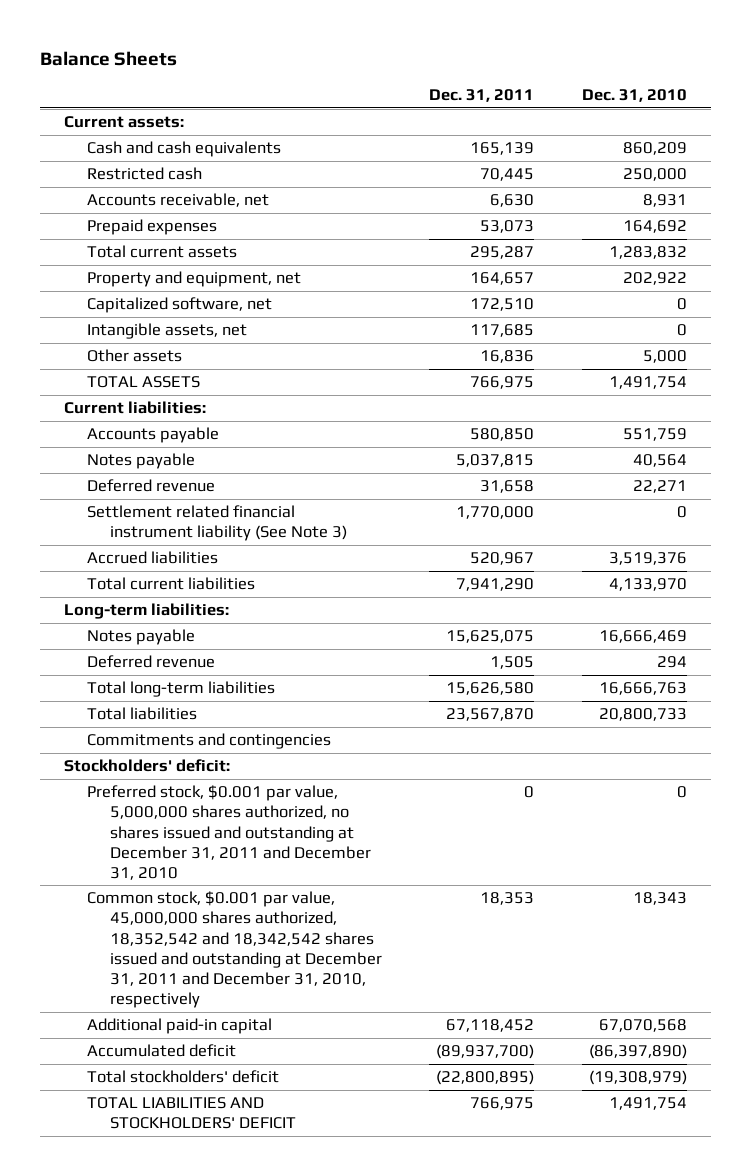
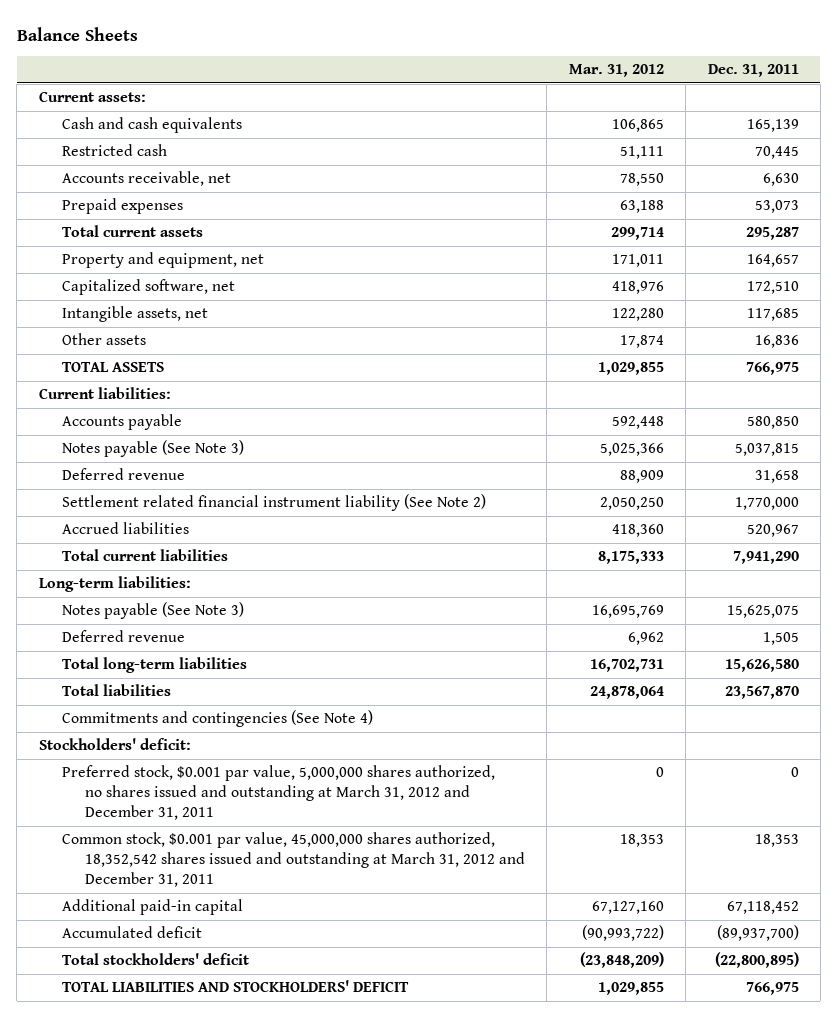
[582,89,688,103] Dec. 31, 2010 -> none
none -> [568,64,664,78] Mar. 31, 2012
[86,453,195,470] Notes payable -> [61,440,244,458] Notes payable (See Note 3)
[86,505,347,542] Settlement related financial instrument liability (See Note 3) -> [61,494,486,512] Settlement related financial instrument liability (See Note 2)
[86,629,195,646] Notes payable -> [61,602,244,620] Notes payable (See Note 3)
[86,733,331,750] Commitments and contingencies -> [61,710,373,728] Commitments and contingencies (See Note 4)
[86,785,371,880] Preferred stock, $0.001 par value, 5,000,000 shares authorized, no shares issued and outstanding at December 31, 2011 and December 31, 2010 -> [61,765,495,821] Preferred stock, $0.001 par value, 5,000,000 shares authorized, no shares issued and outstanding at March 31, 2012 and December 31, 2011
[86,891,382,1009] Common stock, $0.001 par value, 45,000,000 shares authorized, 18,352,542 and 18,342,542 shares issued and outstanding at December 31, 2011 and December 31, 2010, respectively -> [61,832,526,888] Common stock, $0.001 par value, 45,000,000 shares authorized, 18,352,542 shares issued and outstanding at March 31, 2012 and December 31, 2011

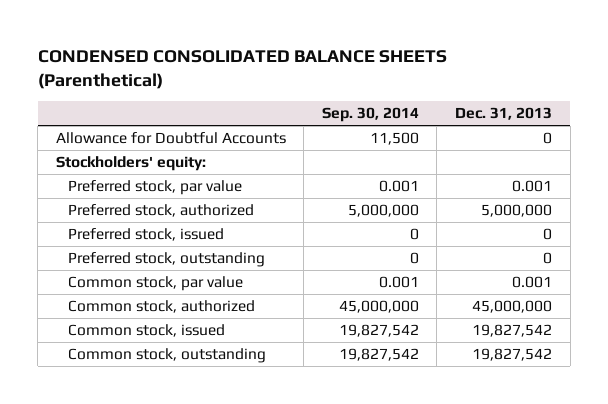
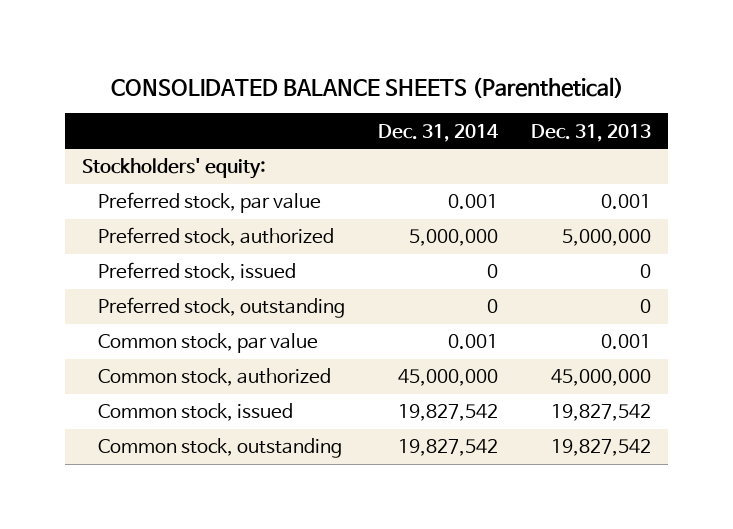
[37,49,447,89] CONDENSED CONSOLIDATED BALANCE SHEETS (Parenthetical) -> [110,76,624,98] CONSOLIDATED BALANCE SHEETS (Parenthetical)
[321,107,419,123] Sep. 30, 2014 -> none
none -> [378,123,500,142] Dec. 31, 2014
[55,132,286,145] Allowance for Doubtful Accounts -> none

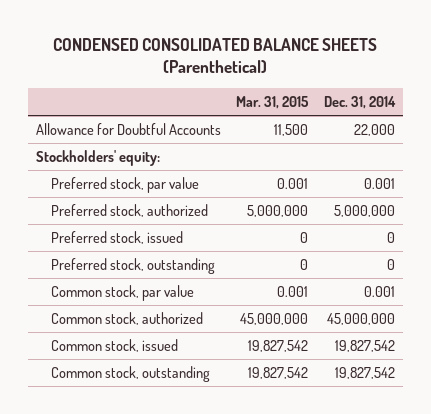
[110,76,624,98] CONSOLIDATED BALANCE SHEETS (Parenthetical) -> [53,37,378,74] CONDENSED CONSOLIDATED BALANCE SHEETS (Parenthetical)
[531,123,652,142] Dec. 31, 2013 -> none
none -> [236,95,310,109] Mar. 31, 2015
none -> [35,122,221,135] Allowance for Doubtful Accounts

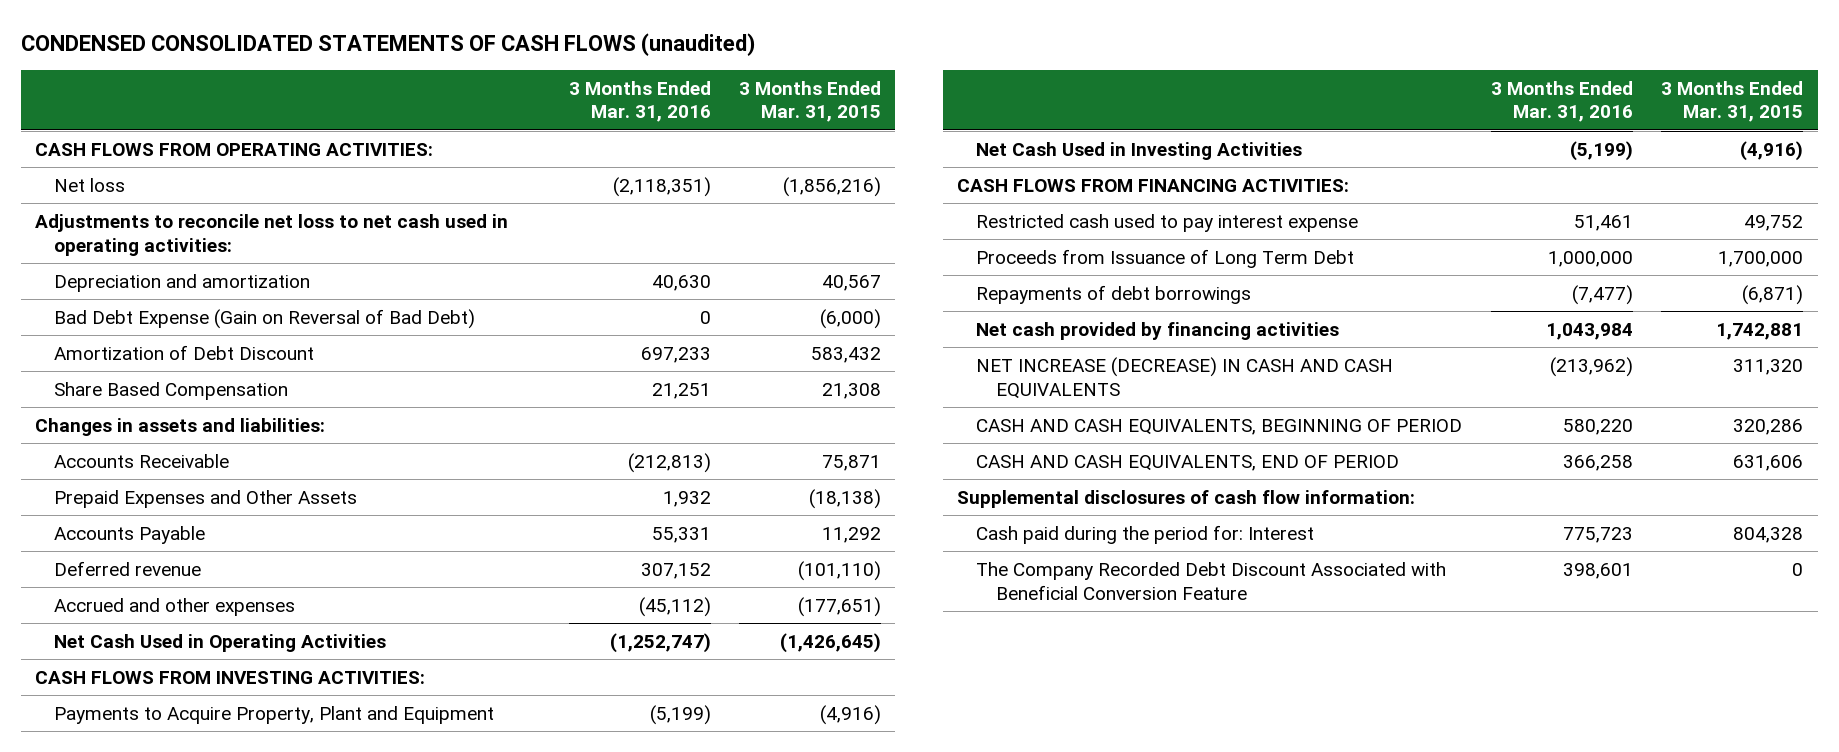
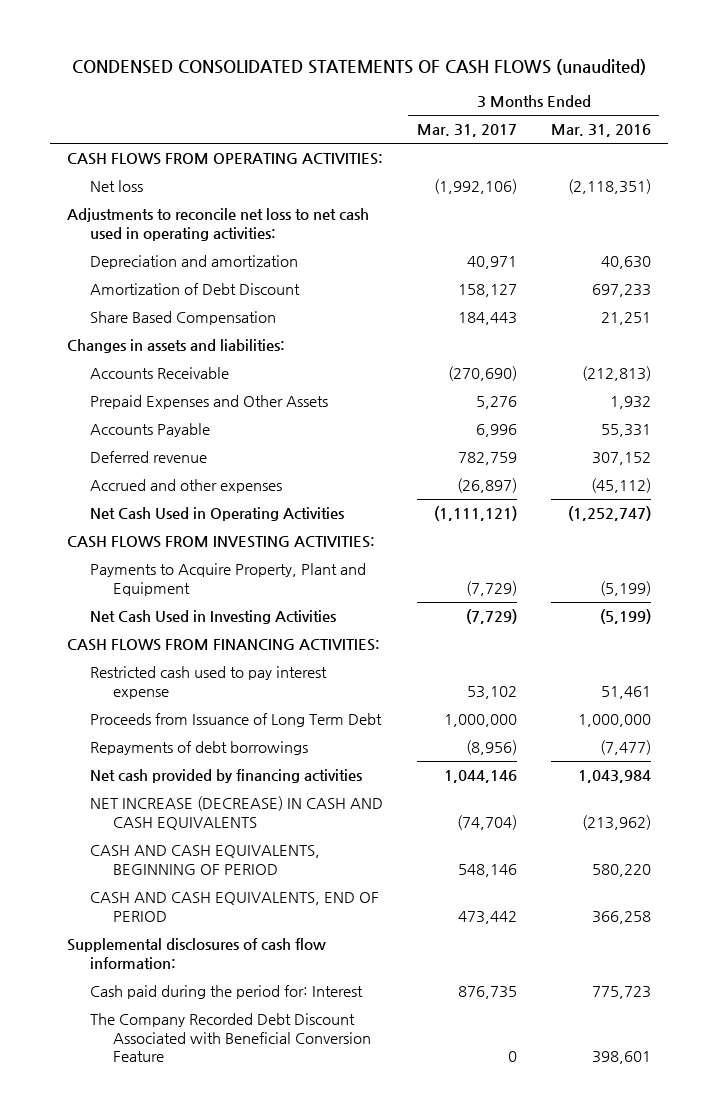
[739,80,882,123] 3 Months Ended Mar. 31, 2015 -> none
none -> [416,124,517,138] Mar. 31, 2017
[54,308,476,329] Bad Debt Expense (Gain on Reversal of Bad Debt) -> none

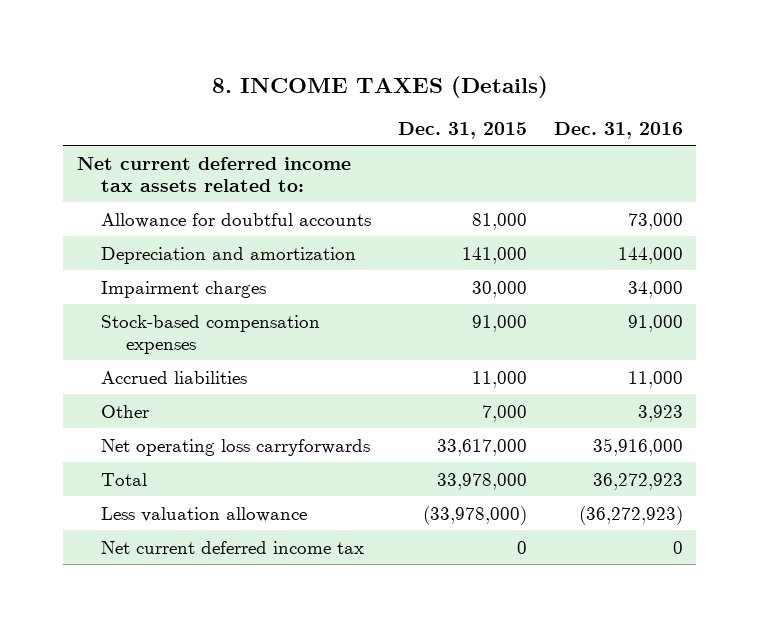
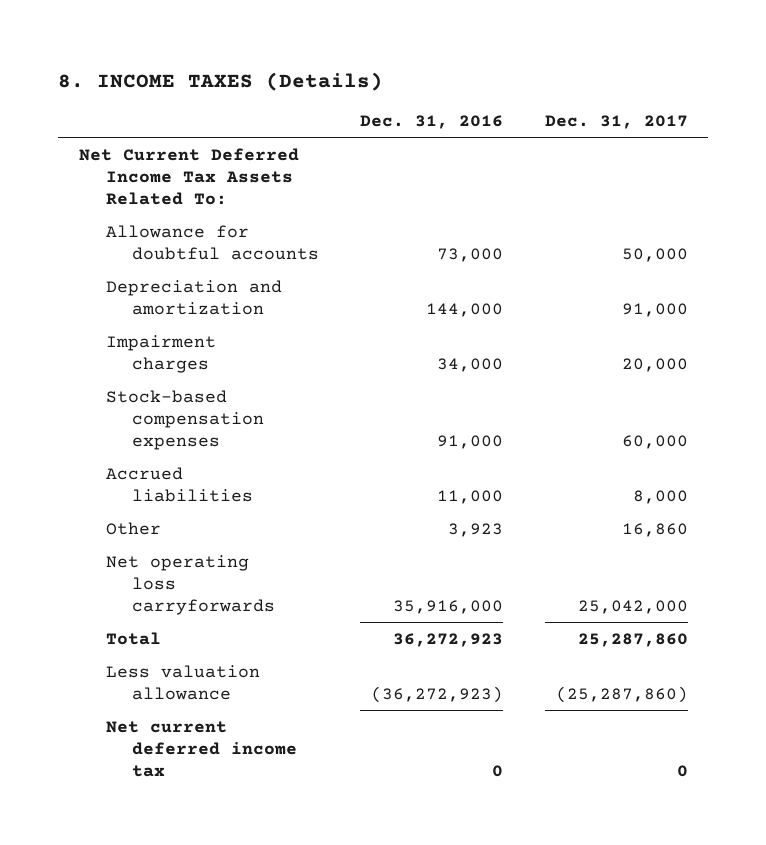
[398,121,528,139] Dec. 31, 2015 -> none
none -> [544,115,688,130] Dec. 31, 2017
[76,156,351,192] Net current deferred income tax assets related to: -> [78,147,299,206] Net Current Deferred Income Tax Assets Related To:

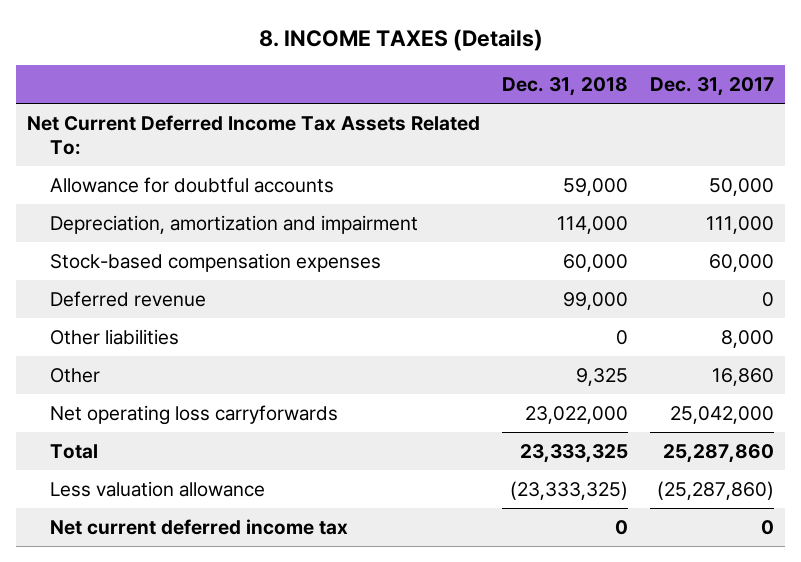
[360,115,504,130] Dec. 31, 2016 -> none
none -> [502,76,629,96] Dec. 31, 2018
[105,334,216,373] Impairment charges -> none
[105,279,282,315] Depreciation and amortization -> [49,214,418,234] Depreciation, amortization and impairment
[621,302,688,317] 91,000 -> [706,215,775,234] 111,000
none -> [49,290,206,307] Deferred revenue
[105,466,254,502] Accrued liabilities -> [49,328,179,345] Other liabilities

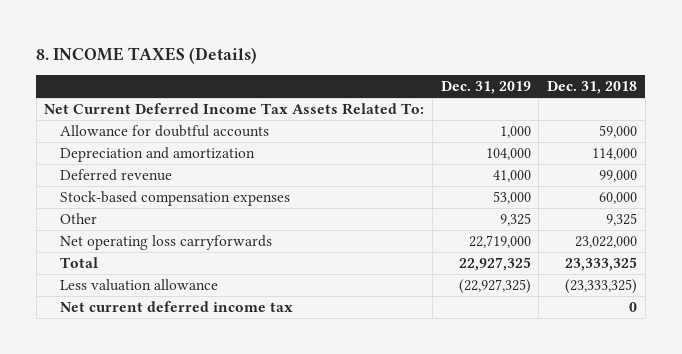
[650,76,775,96] Dec. 31, 2017 -> none
none -> [440,81,531,95] Dec. 31, 2019
[49,214,418,234] Depreciation, amortization and impairment -> [59,146,255,162] Depreciation and amortization
[49,328,179,345] Other liabilities -> none
[49,252,381,272] Stock-based compensation expenses -> [59,190,290,206] Stock-based compensation expenses

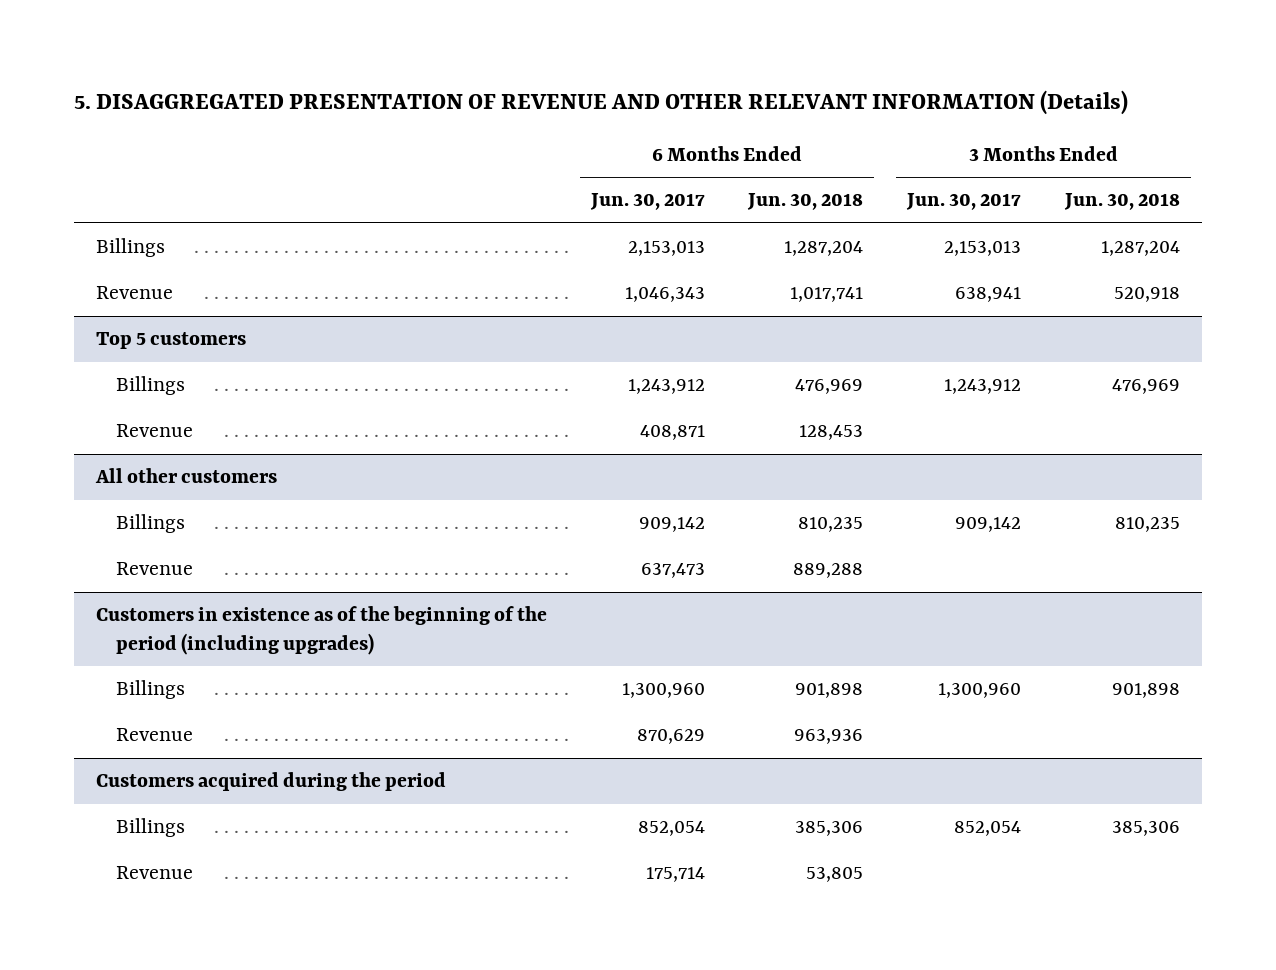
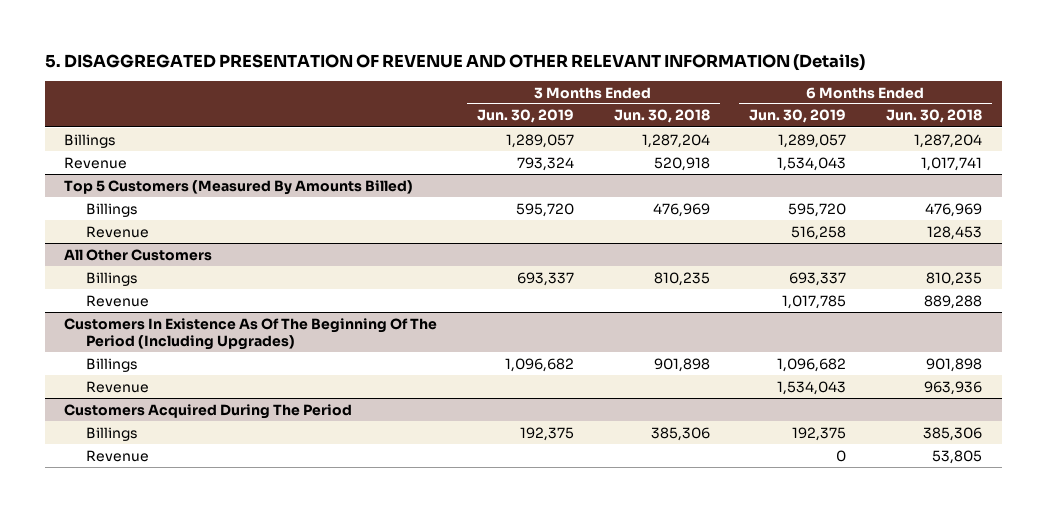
[589,193,705,211] Jun. 30, 2017 -> none
[906,193,1022,211] Jun. 30, 2017 -> none
none -> [477,109,575,124] Jun. 30, 2019
none -> [749,109,847,124] Jun. 30, 2019
[95,332,246,350] Top 5 customers -> [64,179,414,195] Top 5 Customers (Measured By Amounts Billed)
[94,468,277,484] All other customers -> [64,248,213,261] All Other Customers
[95,606,547,655] Customers in existence as of the beginning of the period (including upgrades) -> [64,317,438,350] Customers In Existence As Of The Beginning Of The Period (Including Upgrades)
[95,772,446,792] Customers acquired during the period -> [64,403,353,419] Customers Acquired During The Period

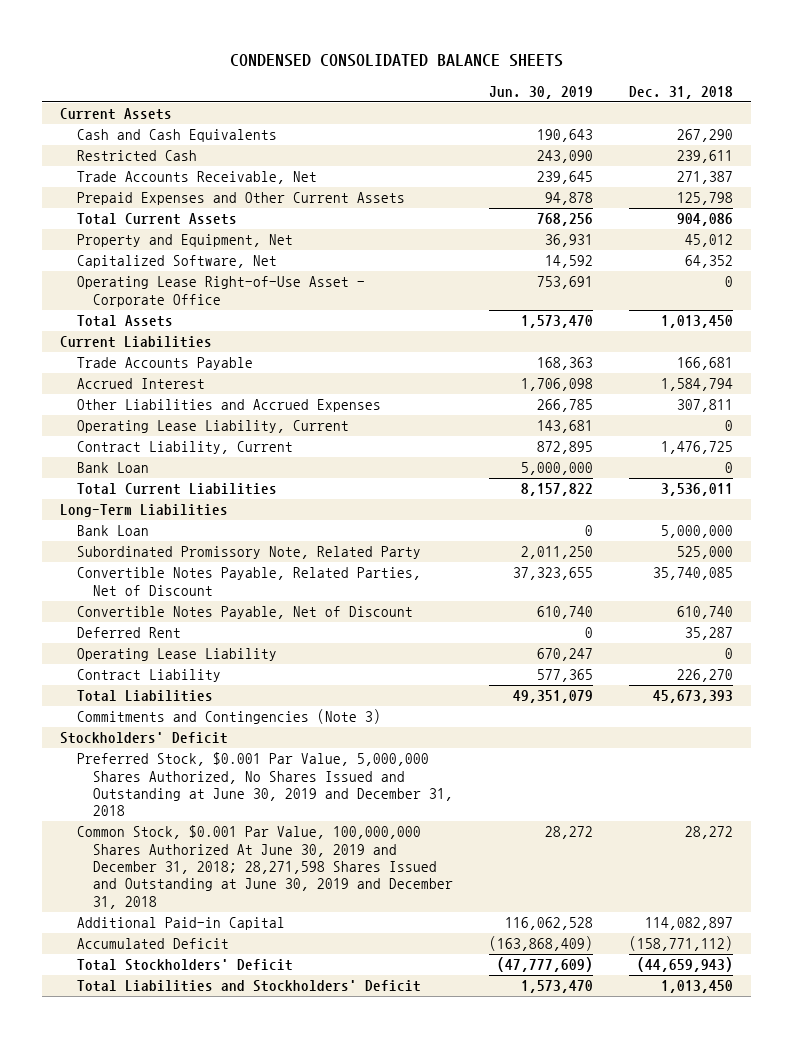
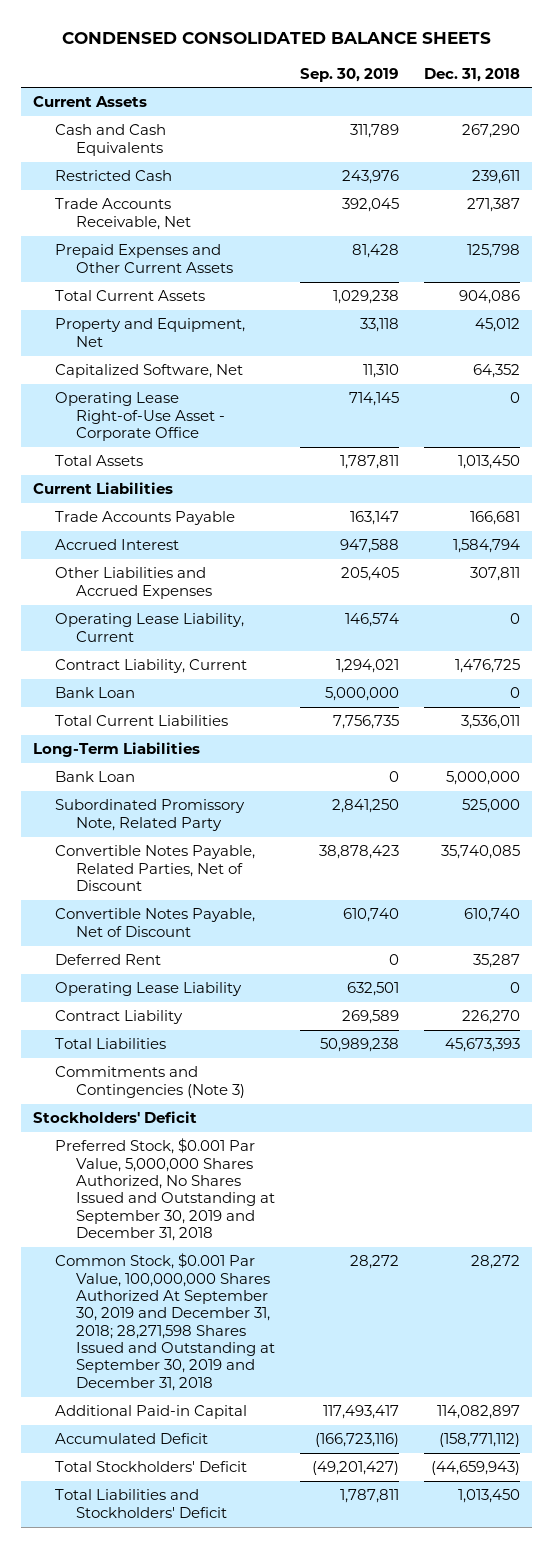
[489,85,594,99] Jun. 30, 2019 -> none
none -> [299,67,399,82] Sep. 30, 2019
[76,752,454,817] Preferred Stock, $0.001 Par Value, 5,000,000 Shares Authorized, No Shares Issued and Outstanding at June 30, 2019 and December 31, 2018 -> [54,1138,275,1242] Preferred Stock, $0.001 Par Value, 5,000,000 Shares Authorized, No Shares Issued and Outstanding at September 30, 2019 and December 31, 2018
[76,825,454,909] Common Stock, $0.001 Par Value, 100,000,000 Shares Authorized At June 30, 2019 and December 31, 2018; 28,271,598 Shares Issued and Outstanding at June 30, 2019 and December 31, 2018 -> [54,1253,275,1391] Common Stock, $0.001 Par Value, 100,000,000 Shares Authorized At September 30, 2019 and December 31, 2018; 28,271,598 Shares Issued and Outstanding at September 30, 2019 and December 31, 2018

